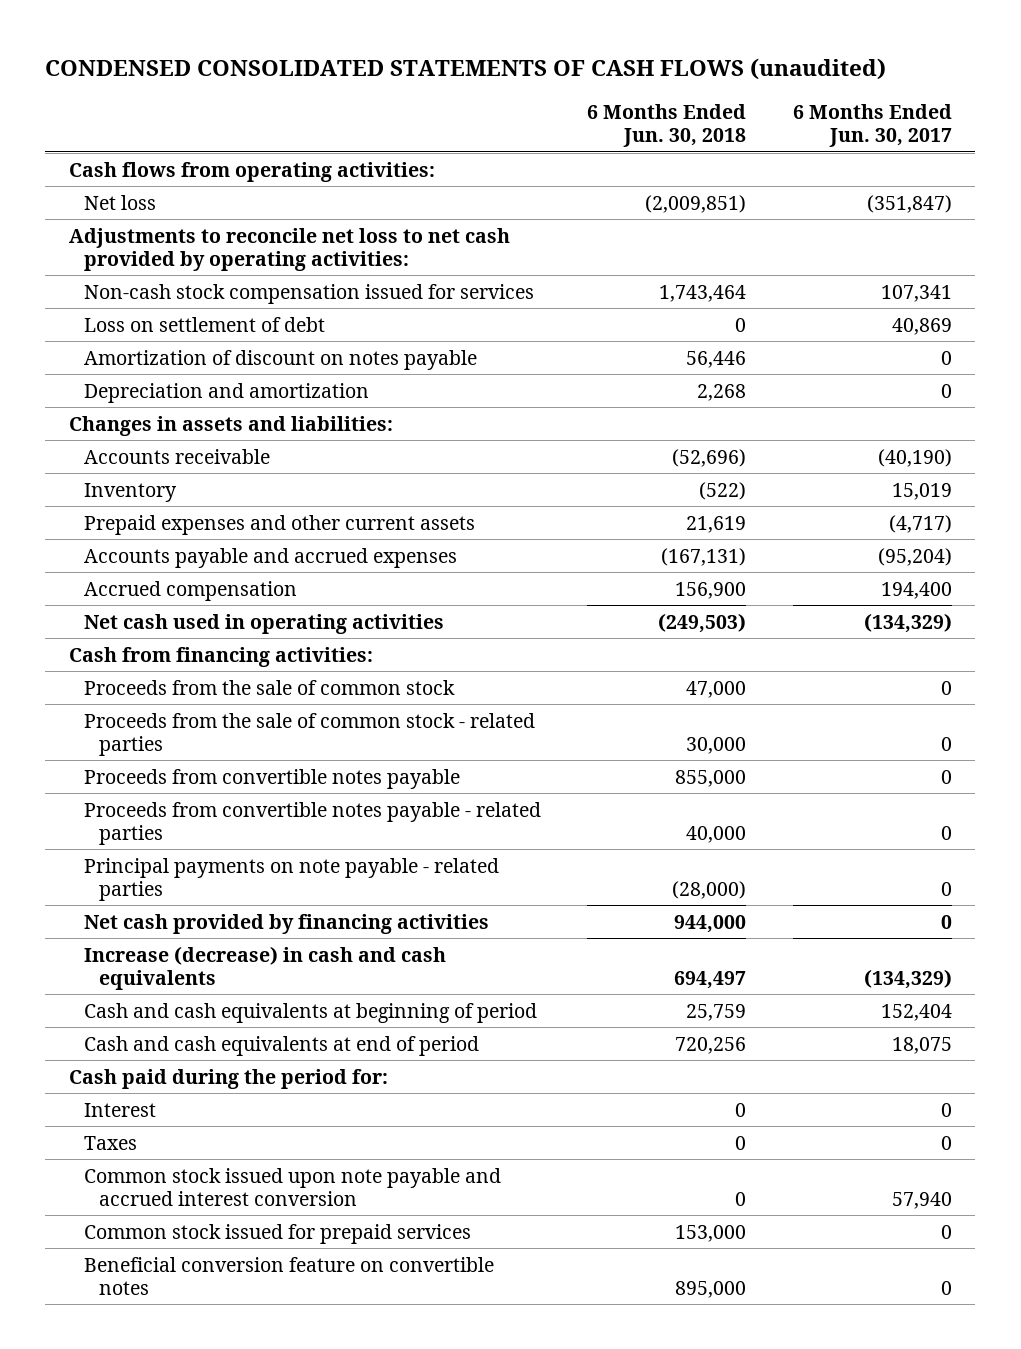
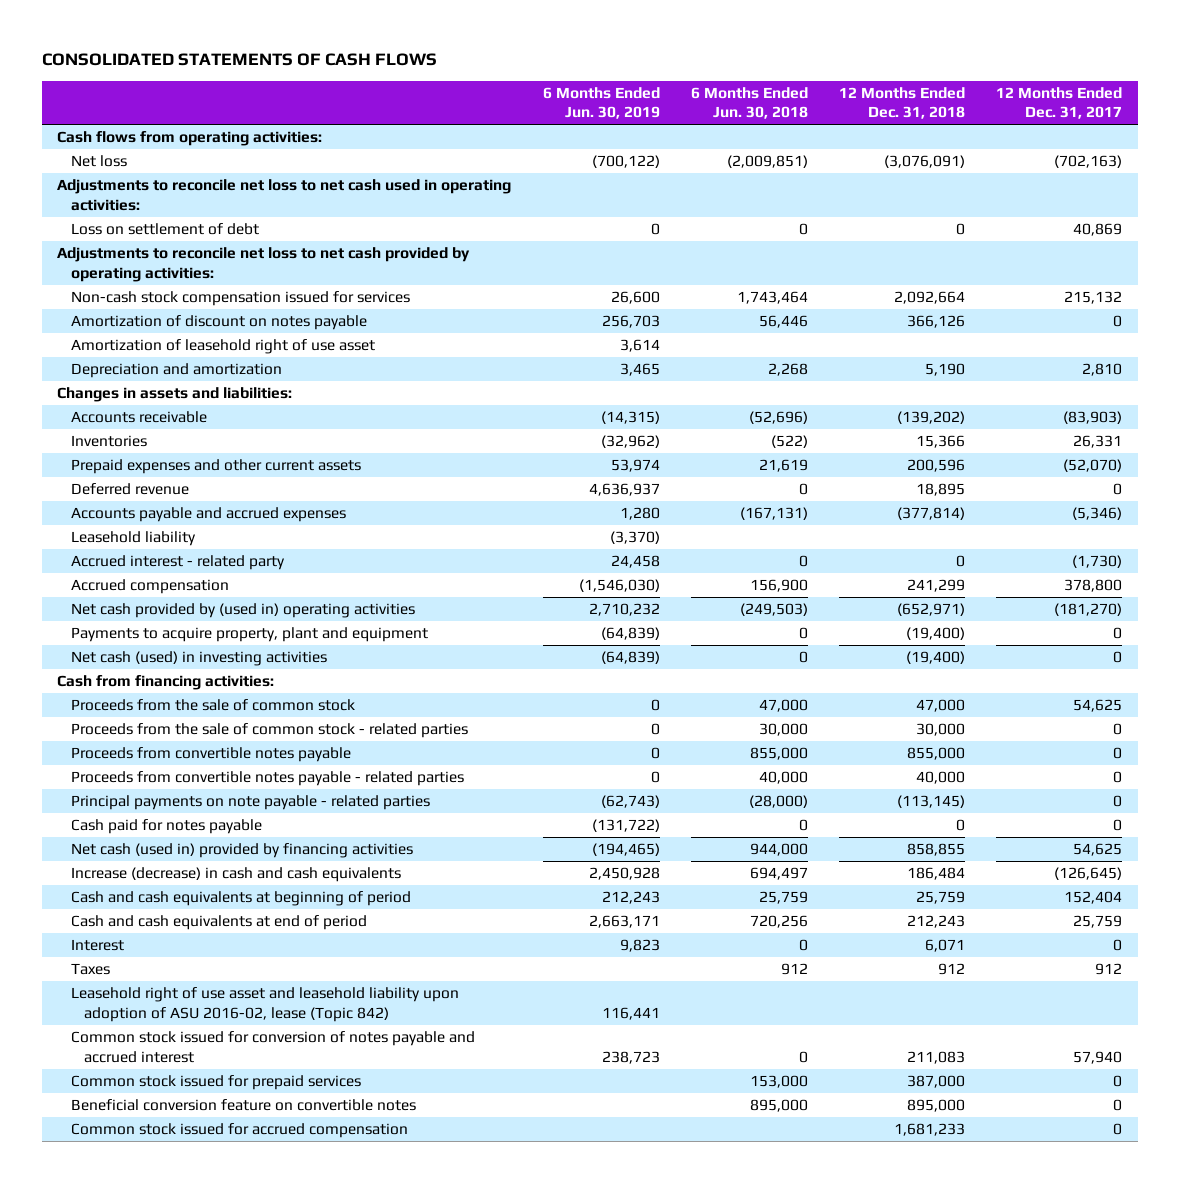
[45,57,887,80] CONDENSED CONSOLIDATED STATEMENTS OF CASH FLOWS (unaudited) -> [41,53,437,67] CONSOLIDATED STATEMENTS OF CASH FLOWS
[792,104,952,148] 6 Months Ended Jun. 30, 2017 -> none
none -> [542,86,660,120] 6 Months Ended Jun. 30, 2019
none -> [839,86,966,120] 12 Months Ended Dec. 31, 2018
none -> [996,86,1123,120] 12 Months Ended Dec. 31, 2017
none -> [57,178,512,211] Adjustments to reconcile net loss to net cash used in operating activities:
[83,316,325,332] Loss on settlement of debt -> [70,222,259,235] Loss on settlement of debt
none -> [70,338,375,354] Amortization of leasehold right of use asset
[83,482,177,502] Inventory -> [70,434,147,447] Inventories
none -> [70,482,189,495] Deferred revenue
none -> [70,530,196,546] Leasehold liability
none -> [70,554,285,570] Accrued interest - related party
[83,613,444,634] Net cash used in operating activities -> [70,602,415,618] Net cash provided by (used in) operating activities
none -> [70,626,428,642] Payments to acquire property, plant and equipment
none -> [70,650,327,666] Net cash (used) in investing activities
none -> [70,818,262,834] Cash paid for notes payable
[83,913,489,934] Net cash provided by financing activities -> [70,842,413,858] Net cash (used in) provided by financing activities
[68,1068,388,1089] Cash paid during the period for: -> none
[735,1135,747,1150] 0 -> [780,962,808,975] 912
none -> [70,986,459,1022] Leasehold right of use asset and leasehold liability upon adoption of ASU 2016-02, lease (Topic 842)
[83,1167,501,1206] Common stock issued upon note payable and accrued interest conversion -> [70,1030,475,1063] Common stock issued for conversion of notes payable and accrued interest
none -> [70,1122,408,1138] Common stock issued for accrued compensation

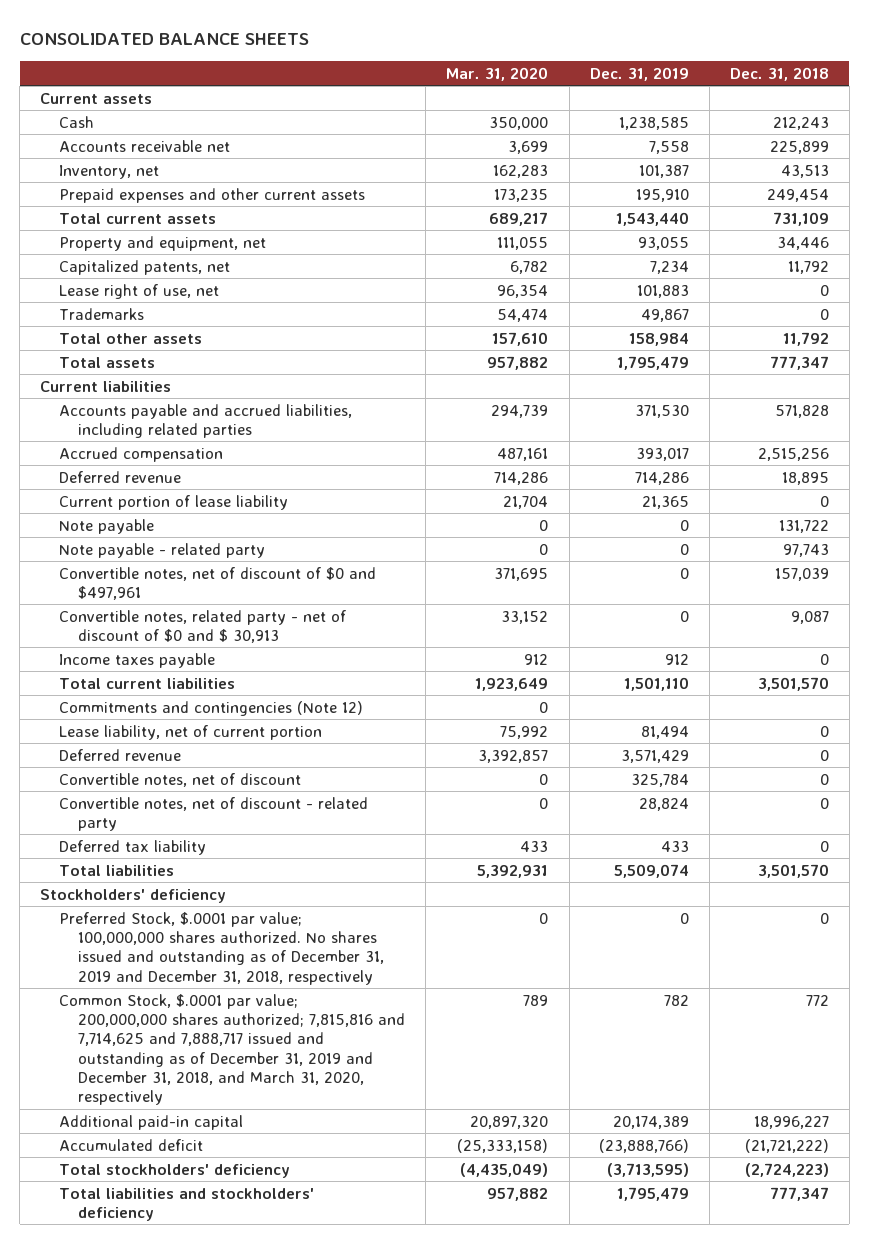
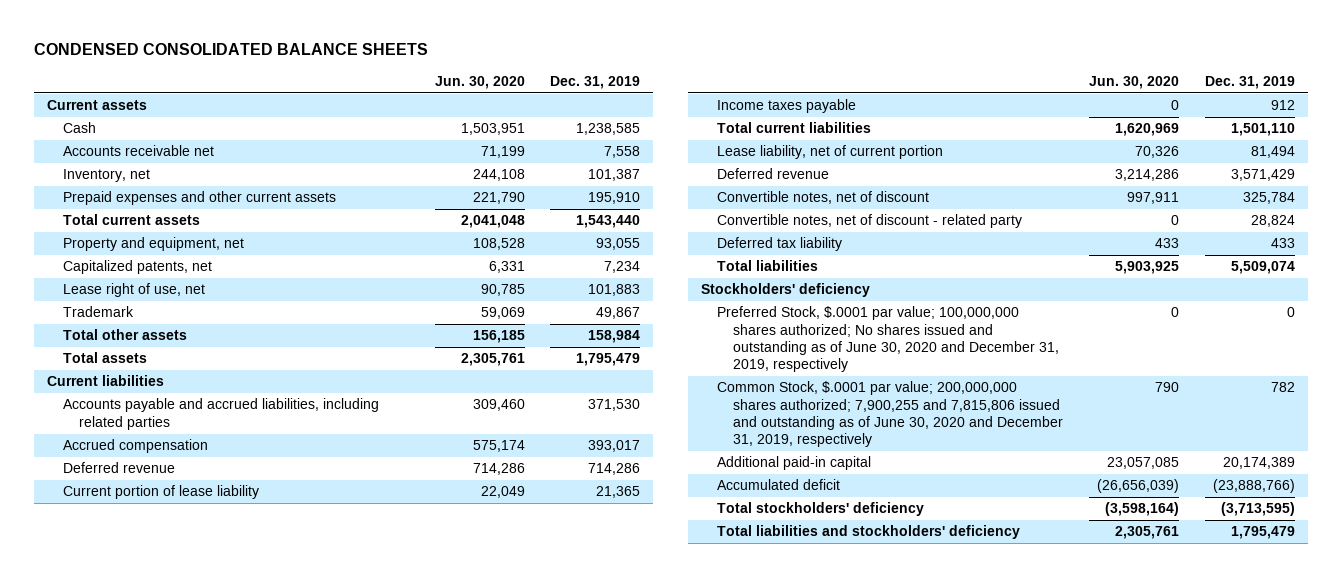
[19,32,309,45] CONSOLIDATED BALANCE SHEETS -> [33,43,428,56] CONDENSED CONSOLIDATED BALANCE SHEETS
[446,66,549,81] Mar. 31, 2020 -> none
[729,66,829,81] Dec. 31, 2018 -> none
none -> [434,75,525,89] Jun. 30, 2020
[59,307,145,320] Trademarks -> [62,306,134,318] Trademark
[59,518,155,534] Note payable -> none
[59,542,266,558] Note payable - related party -> none
[59,566,377,600] Convertible notes, net of discount of $0 and $497,961 -> none
[59,609,347,643] Convertible notes, related party - net of discount of $0 and $ 30,913 -> none
[59,700,364,716] Commitments and contingencies (Note 12) -> none
[59,911,385,985] Preferred Stock, $.0001 par value; 100,000,000 shares authorized. No shares issued and outstanding as of December 31, 2019 and December 31, 2018, respectively -> [717,306,1060,373] Preferred Stock, $.0001 par value; 100,000,000 shares authorized; No shares issued and outstanding as of June 30, 2020 and December 31, 2019, respectively
[59,993,406,1106] Common Stock, $.0001 par value; 200,000,000 shares authorized; 7,815,816 and 7,714,625 and 7,888,717 issued and outstanding as of December 31, 2019 and December 31, 2018, and March 31, 2020, respectively -> [717,381,1064,448] Common Stock, $.0001 par value; 200,000,000 shares authorized; 7,900,255 and 7,815,806 issued and outstanding as of June 30, 2020 and December 31, 2019, respectively

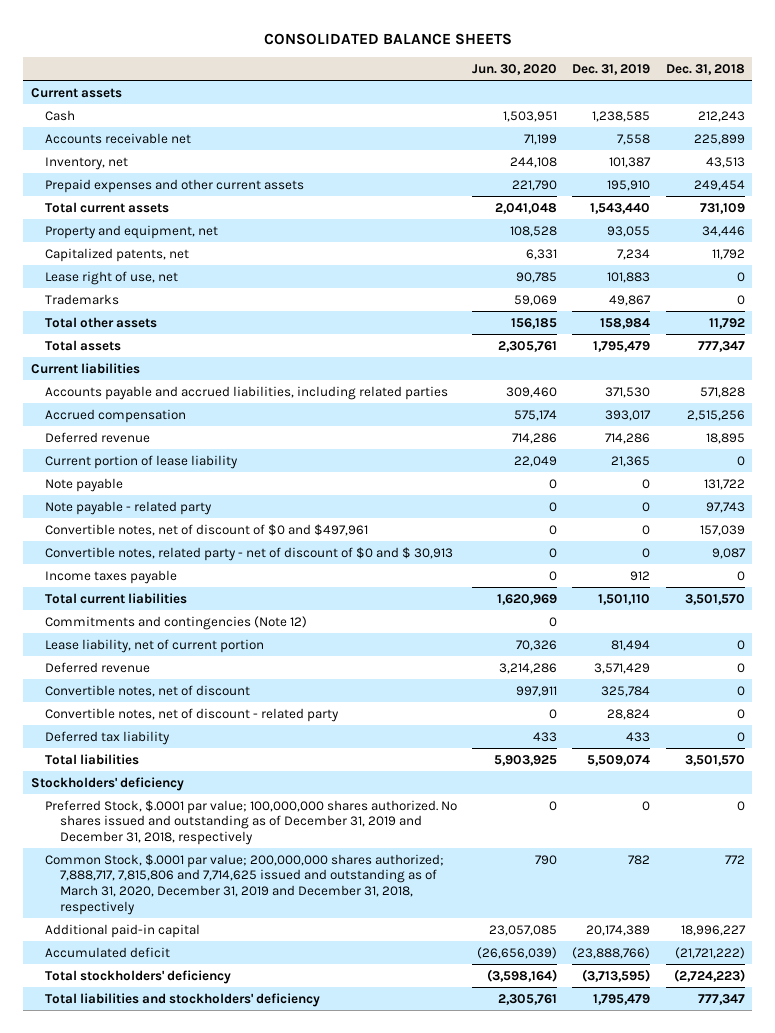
[33,43,428,56] CONDENSED CONSOLIDATED BALANCE SHEETS -> [263,32,512,45] CONSOLIDATED BALANCE SHEETS
none -> [665,63,745,75] Dec. 31, 2018
[62,306,134,318] Trademark -> [45,293,120,305] Trademarks
none -> [45,477,124,492] Note payable
none -> [45,500,213,515] Note payable - related party
none -> [45,523,369,536] Convertible notes, net of discount of $0 and $497,961
none -> [45,546,454,561] Convertible notes, related party - net of discount of $0 and $ 30,913
none -> [45,615,308,630] Commitments and contingencies (Note 12)
[717,306,1060,373] Preferred Stock, $.0001 par value; 100,000,000 shares authorized; No shares issued and outstanding as of June 30, 2020 and December 31, 2019, respectively -> [45,799,458,846] Preferred Stock, $.0001 par value; 100,000,000 shares authorized. No shares issued and outstanding as of December 31, 2019 and December 31, 2018, respectively
[717,381,1064,448] Common Stock, $.0001 par value; 200,000,000 shares authorized; 7,900,255 and 7,815,806 issued and outstanding as of June 30, 2020 and December 31, 2019, respectively -> [45,853,445,915] Common Stock, $.0001 par value; 200,000,000 shares authorized; 7,888,717, 7,815,806 and 7,714,625 issued and outstanding as of March 31, 2020, December 31, 2019 and December 31, 2018, respectively

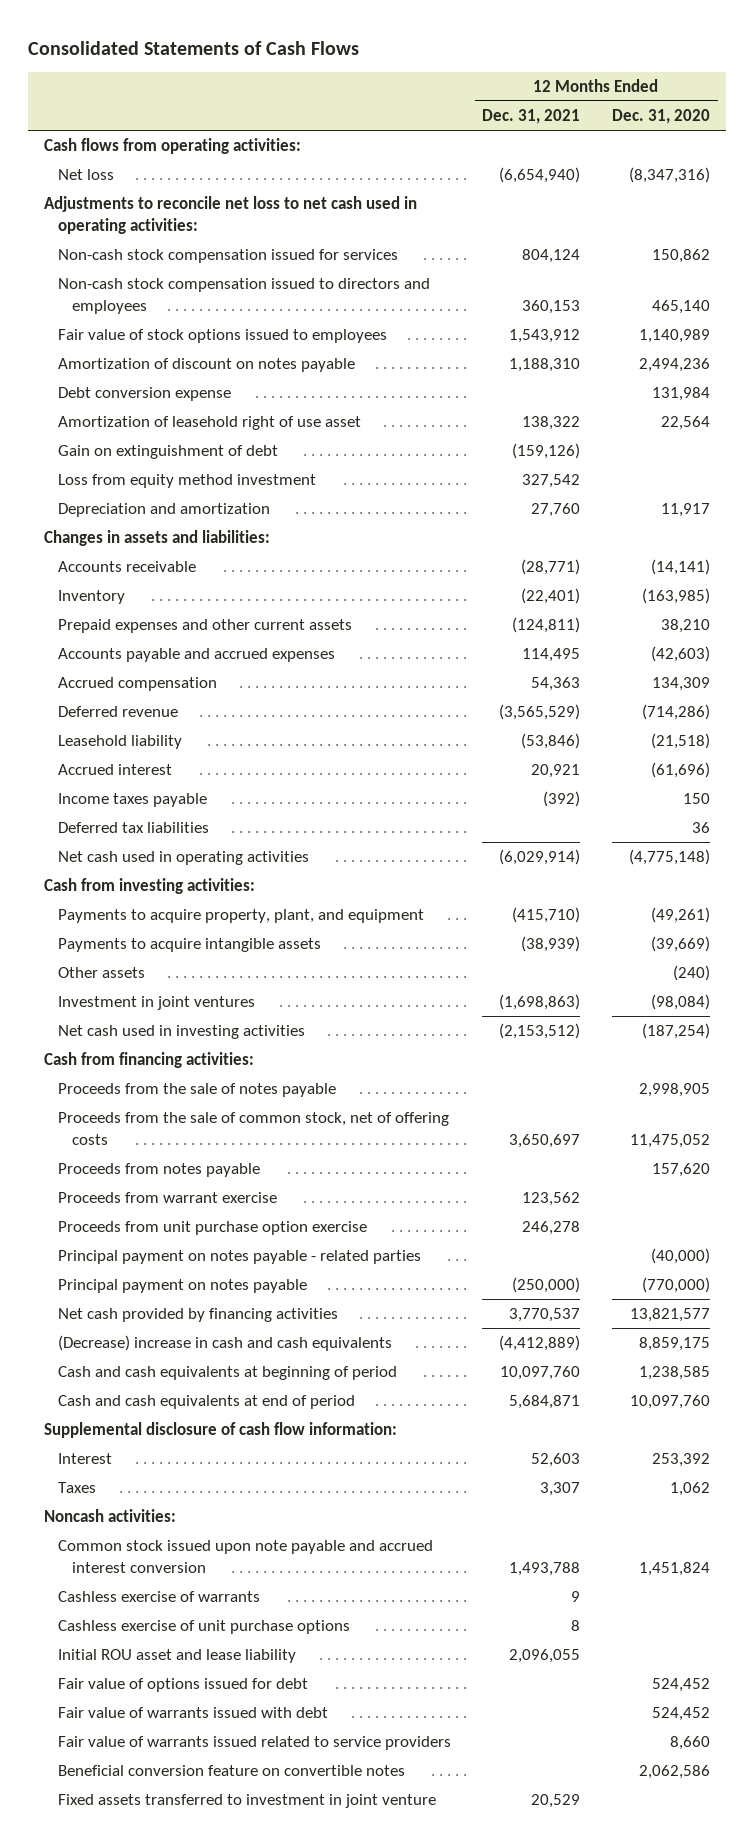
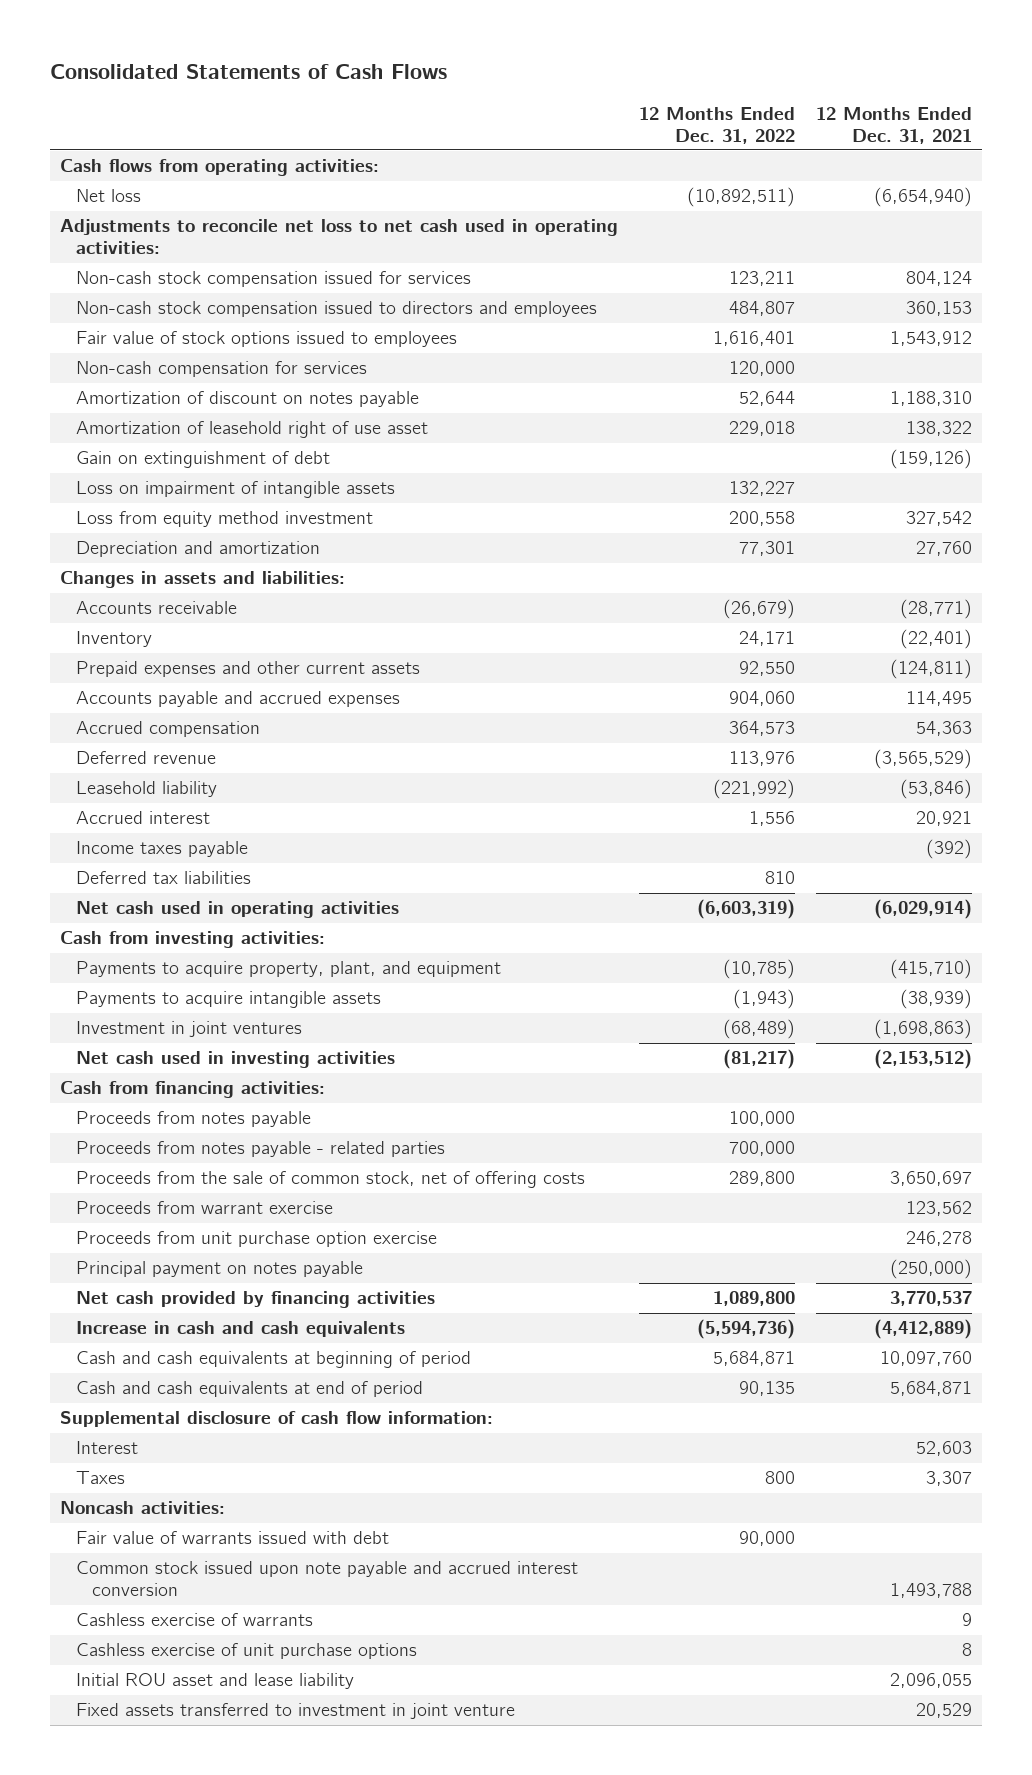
[612,109,711,125] Dec. 31, 2020 -> none
none -> [638,106,795,144] 12 Months Ended Dec. 31, 2022
none -> [76,361,368,378] Non-cash compensation for services
[57,387,231,402] Debt conversion expense -> none
none -> [76,481,396,499] Loss on impairment of intangible assets
[57,967,145,979] Other assets -> none
[57,1083,336,1098] Proceeds from the sale of notes payable -> none
none -> [76,1141,446,1158] Proceeds from notes payable - related parties
[57,1112,449,1145] Proceeds from the sale of common stock, net of offering costs -> [76,1171,586,1189] Proceeds from the sale of common stock, net of offering costs
[57,1250,421,1265] Principal payment on notes payable - related parties -> none
[57,1335,392,1352] (Decrease) increase in cash and cash equivalents -> [76,1321,406,1338] Increase in cash and cash equivalents
[57,1707,328,1719] Fair value of warrants issued with debt -> [76,1531,390,1545] Fair value of warrants issued with debt
[57,1678,308,1693] Fair value of options issued for debt -> none
[57,1736,451,1751] Fair value of warrants issued related to service providers -> none
[57,1765,405,1777] Beneficial conversion feature on convertible notes -> none

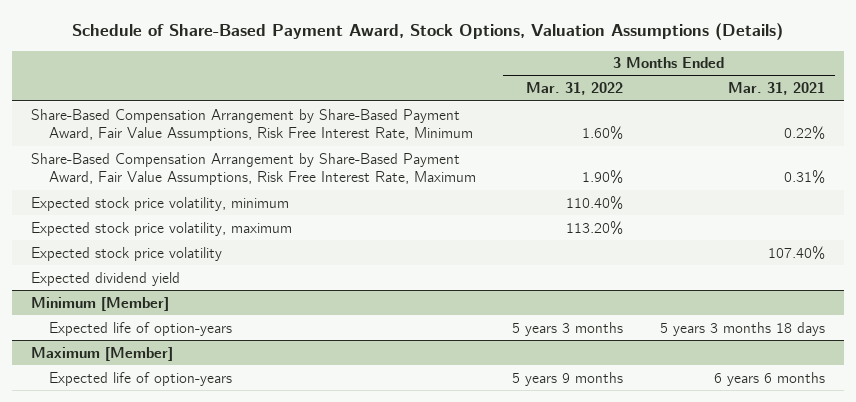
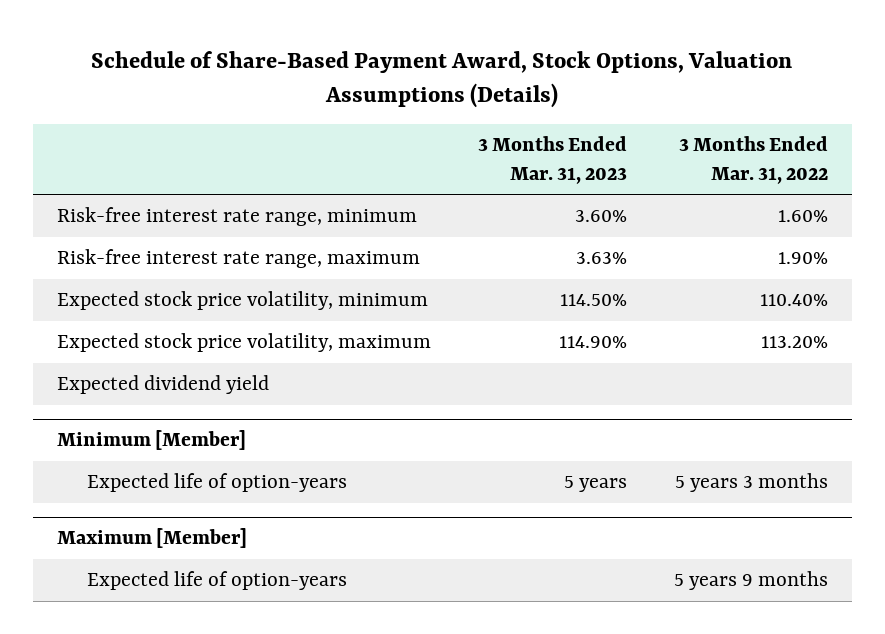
[728,82,826,96] Mar. 31, 2021 -> none
none -> [477,136,627,184] 3 Months Ended Mar. 31, 2023
[30,108,473,142] Share-Based Compensation Arrangement by Share-Based Payment Award, Fair Value Assumptions, Risk Free Interest Rate, Minimum -> [56,207,417,227] Risk-free interest rate range, minimum
[30,152,476,186] Share-Based Compensation Arrangement by Share-Based Payment Award, Fair Value Assumptions, Risk Free Interest Rate, Maximum -> [56,249,420,269] Risk-free interest rate range, maximum
[30,246,222,261] Expected stock price volatility -> none

